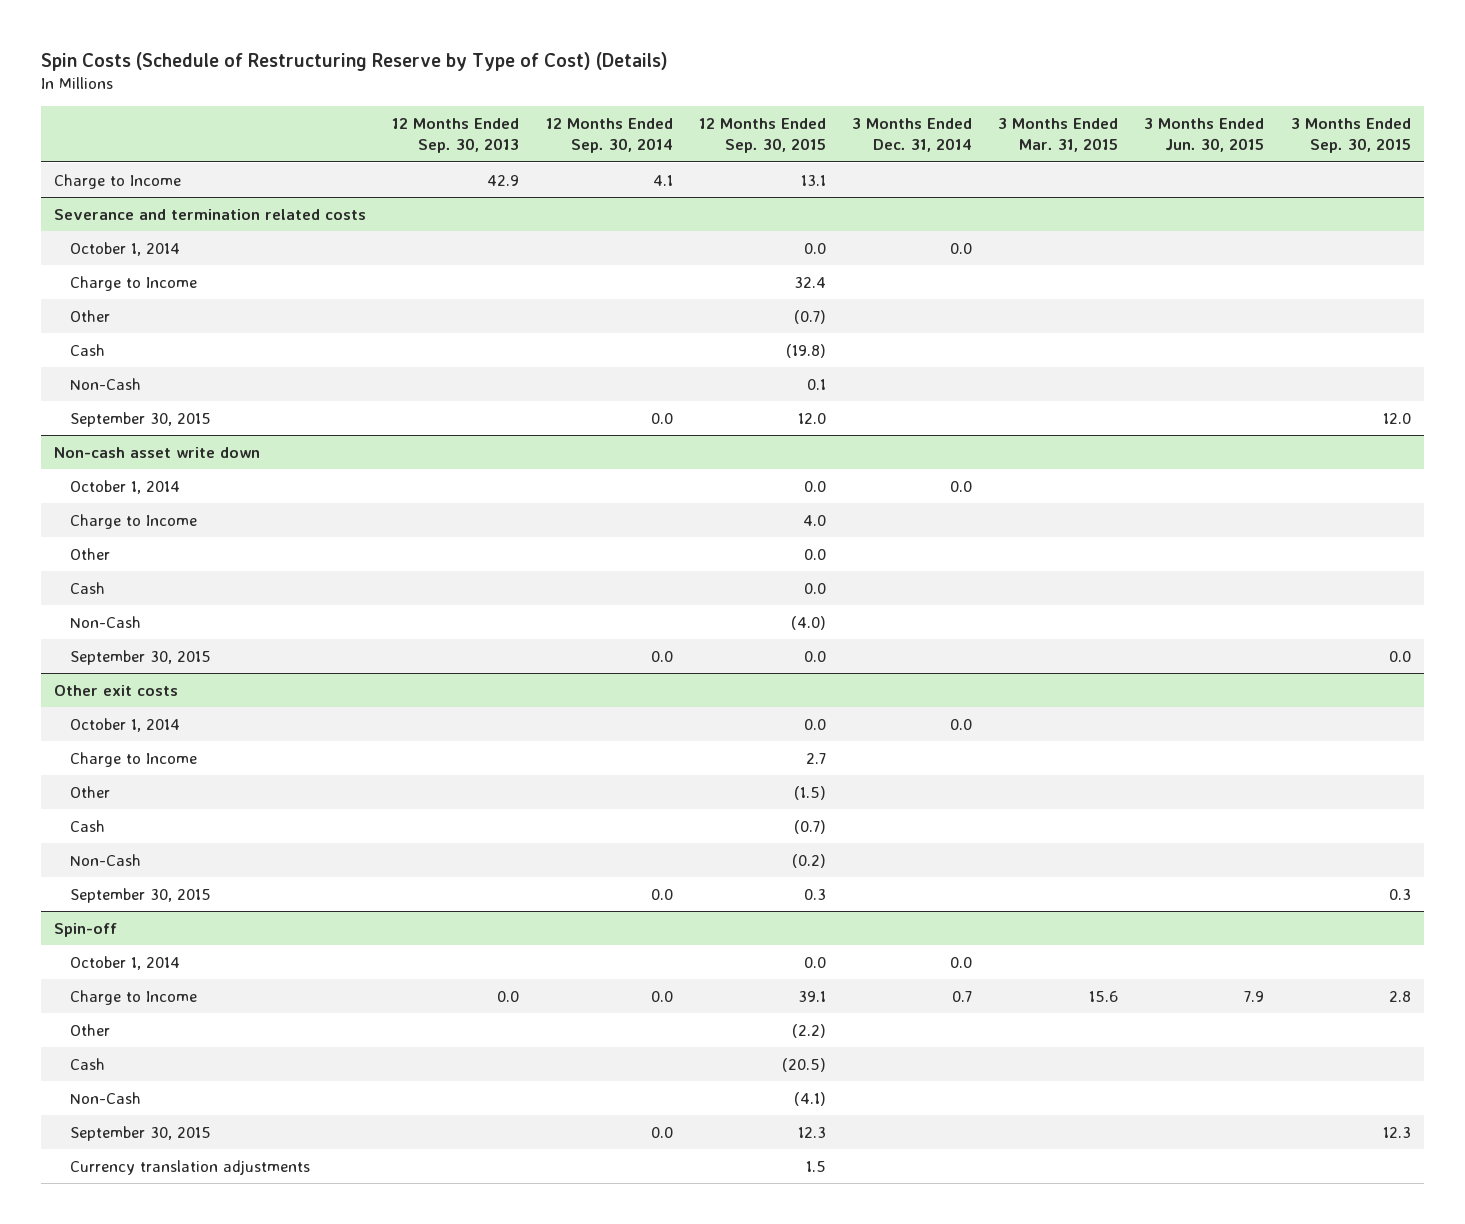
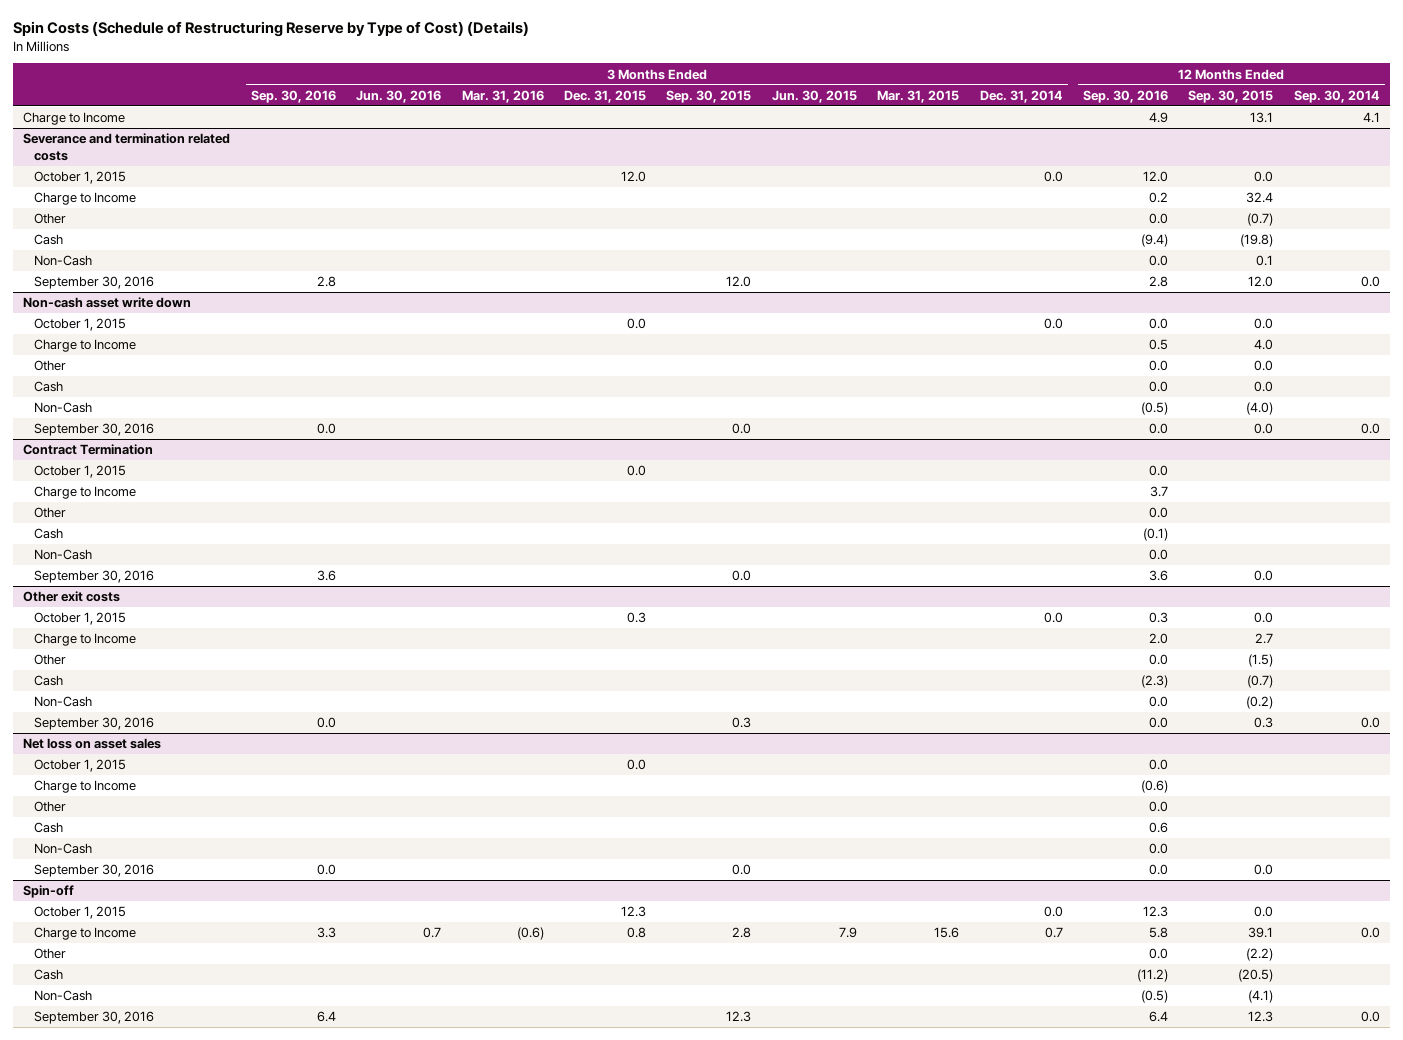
[392,117,520,154] 12 Months Ended Sep. 30, 2013 -> none
none -> [250,89,336,103] Sep. 30, 2016
none -> [356,89,442,103] Jun. 30, 2016
none -> [461,89,544,103] Mar. 31, 2016
none -> [563,89,646,103] Dec. 31, 2015
none -> [1082,89,1168,103] Sep. 30, 2016
[69,241,180,256] October 1, 2014 -> [33,171,126,185] October 1, 2015
[69,411,211,427] September 30, 2015 -> [33,276,154,290] September 30, 2016
[69,479,180,494] October 1, 2014 -> [33,318,126,332] October 1, 2015
[69,649,211,665] September 30, 2015 -> [33,423,154,437] September 30, 2016
none -> [23,444,154,456] Contract Termination
none -> [33,465,126,479] October 1, 2015
none -> [33,486,136,500] Charge to Income
none -> [33,507,66,519] Other
none -> [33,528,63,540] Cash
none -> [33,549,92,561] Non-Cash
none -> [33,570,154,584] September 30, 2016
[69,717,180,732] October 1, 2014 -> [33,612,126,626] October 1, 2015
[69,887,211,903] September 30, 2015 -> [33,717,154,731] September 30, 2016
none -> [23,738,162,750] Net loss on asset sales
none -> [33,759,126,773] October 1, 2015
none -> [33,780,136,794] Charge to Income
none -> [33,801,66,813] Other
none -> [33,822,63,834] Cash
none -> [33,843,92,855] Non-Cash
none -> [33,864,154,878] September 30, 2016
[69,955,180,970] October 1, 2014 -> [33,906,126,920] October 1, 2015
[69,1159,310,1175] Currency translation adjustments -> none
[69,1125,211,1141] September 30, 2015 -> [33,1011,154,1025] September 30, 2016

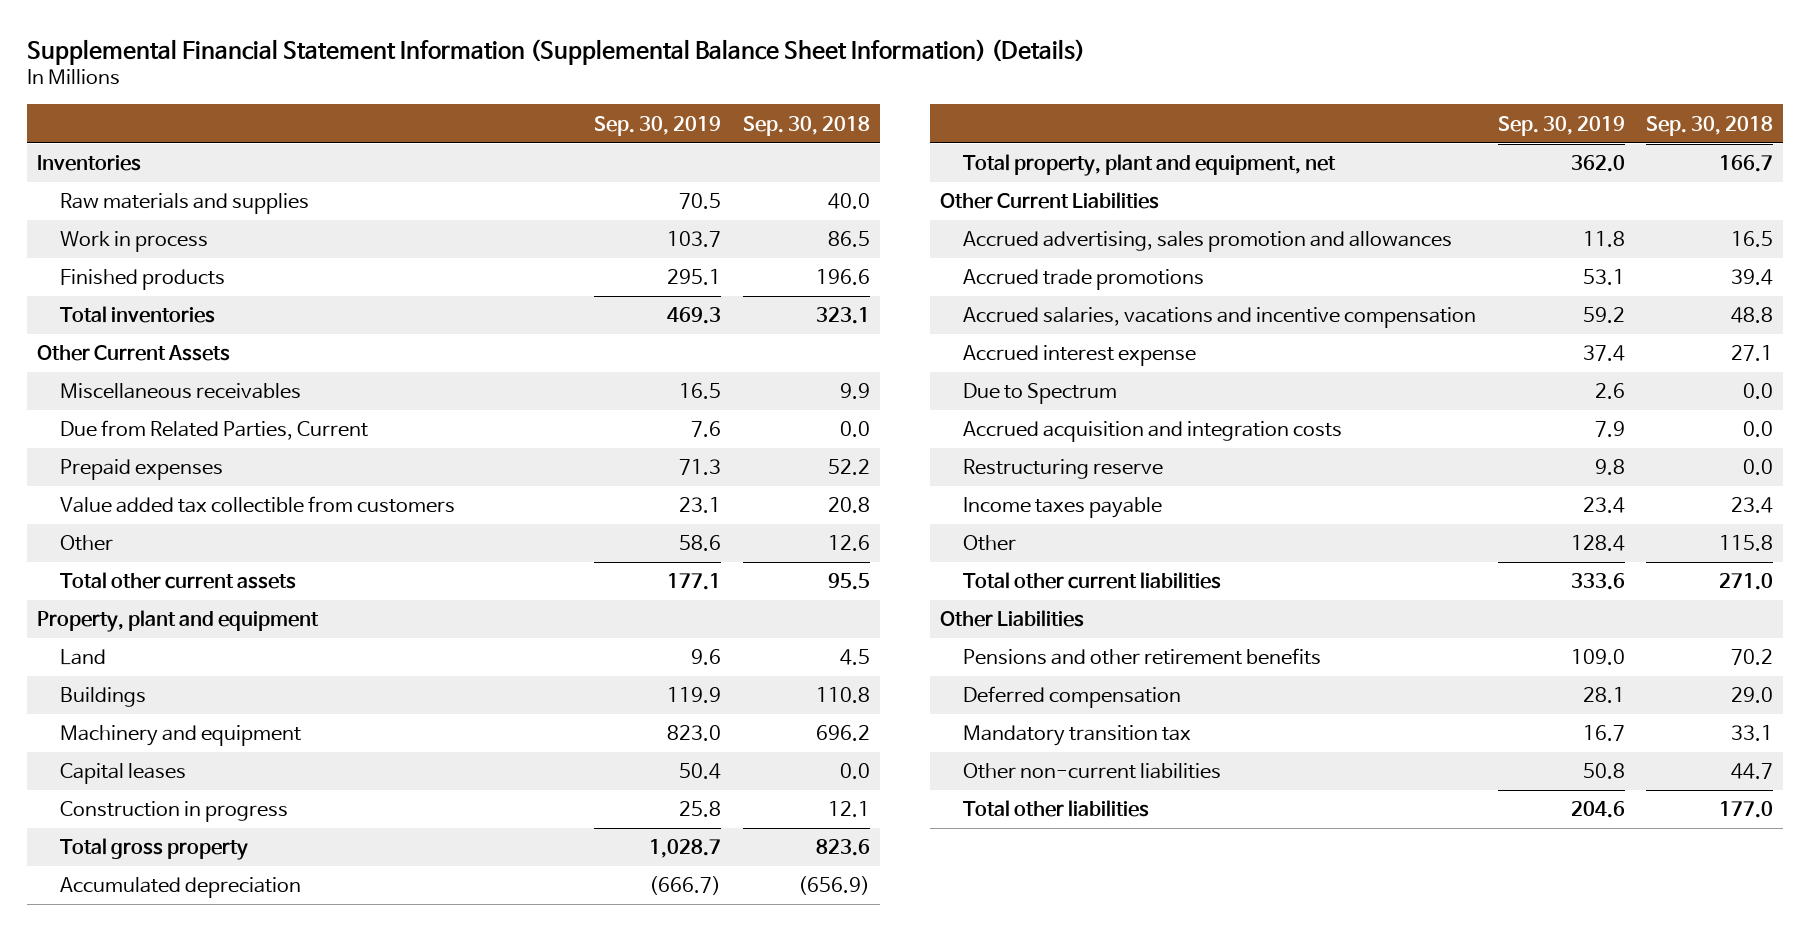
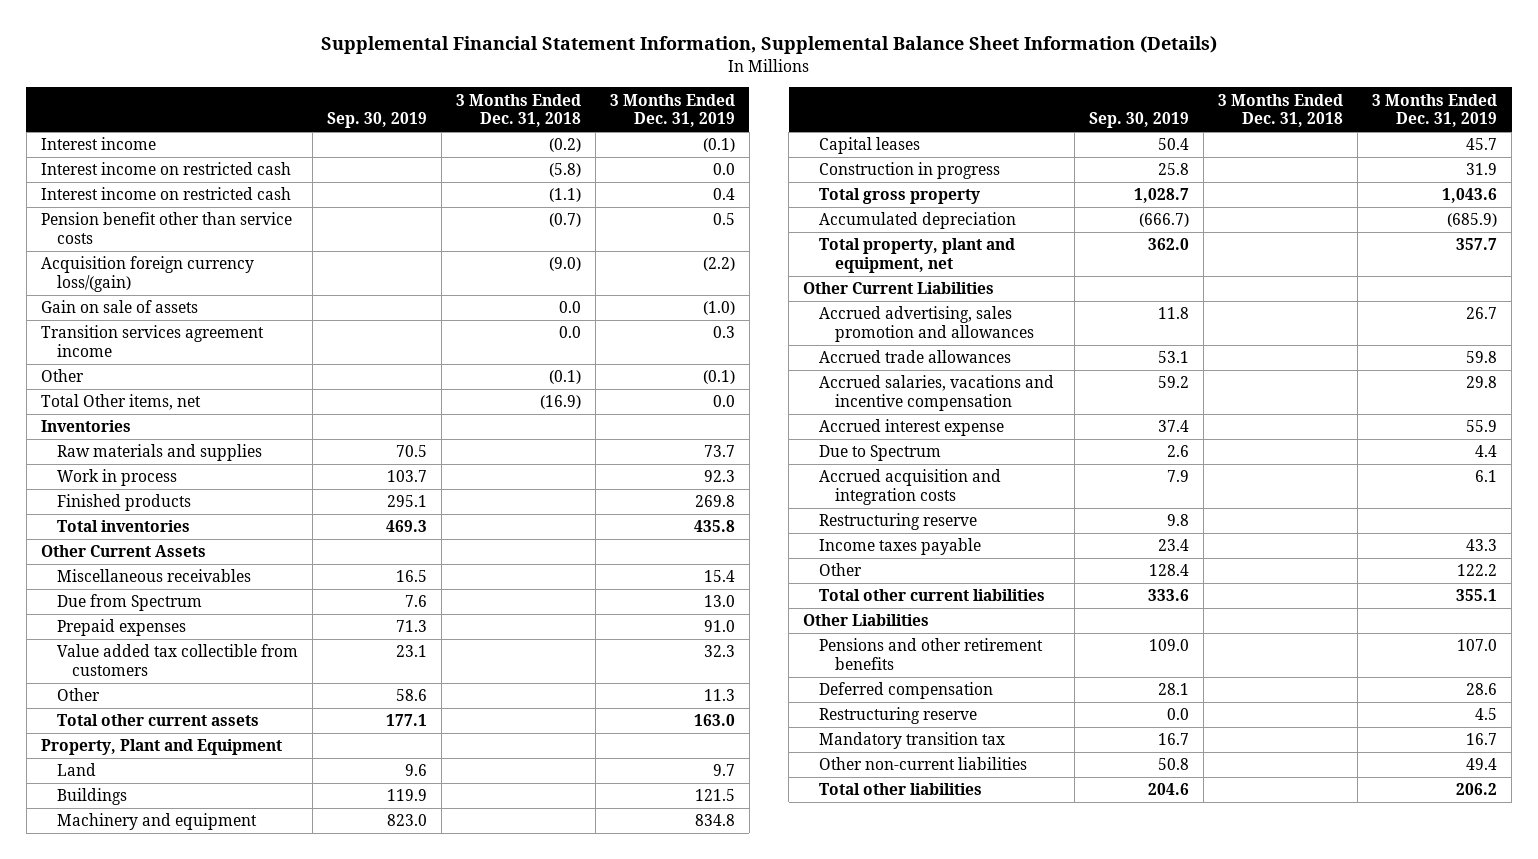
[26,38,1085,65] Supplemental Financial Statement Information (Supplemental Balance Sheet Information) (Details) -> [320,36,1217,55] Supplemental Financial Statement Information, Supplemental Balance Sheet Information (Details)
[742,115,870,136] Sep. 30, 2018 -> none
none -> [455,93,581,127] 3 Months Ended Dec. 31, 2018
none -> [609,93,735,127] 3 Months Ended Dec. 31, 2019
none -> [40,137,156,151] Interest income
none -> [40,162,291,176] Interest income on restricted cash
none -> [40,187,291,201] Interest income on restricted cash
none -> [40,212,292,244] Pension benefit other than service costs
none -> [40,256,254,292] Acquisition foreign currency loss/(gain)
none -> [40,300,198,314] Gain on sale of assets
none -> [40,325,264,357] Transition services agreement income
none -> [40,369,84,383] Other
none -> [40,394,201,411] Total Other items, net
[60,420,369,441] Due from Related Parties, Current -> [56,594,202,612] Due from Spectrum
[37,610,320,633] Property, plant and equipment -> [40,739,282,756] Property, Plant and Equipment
[963,269,1205,291] Accrued trade promotions -> [818,350,1011,364] Accrued trade allowances
none -> [818,707,977,725] Restructuring reserve

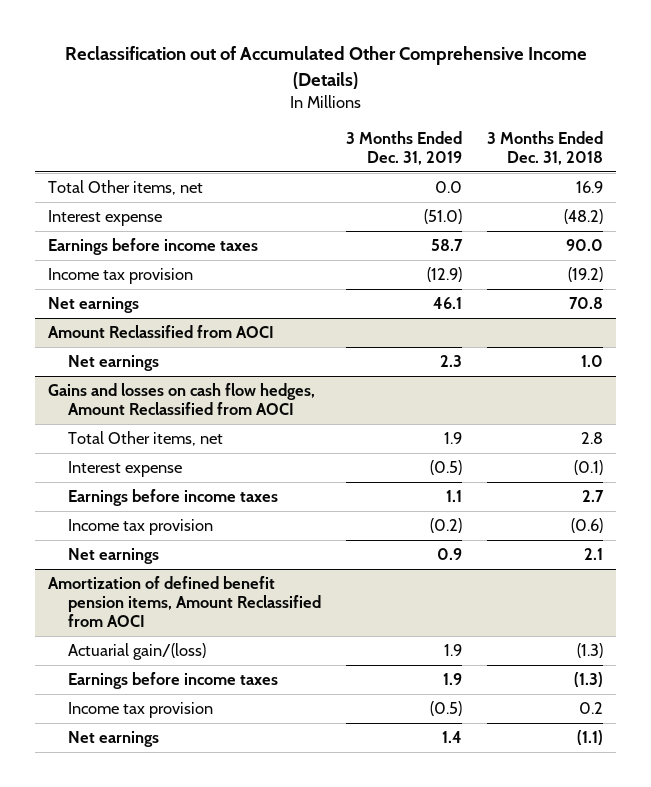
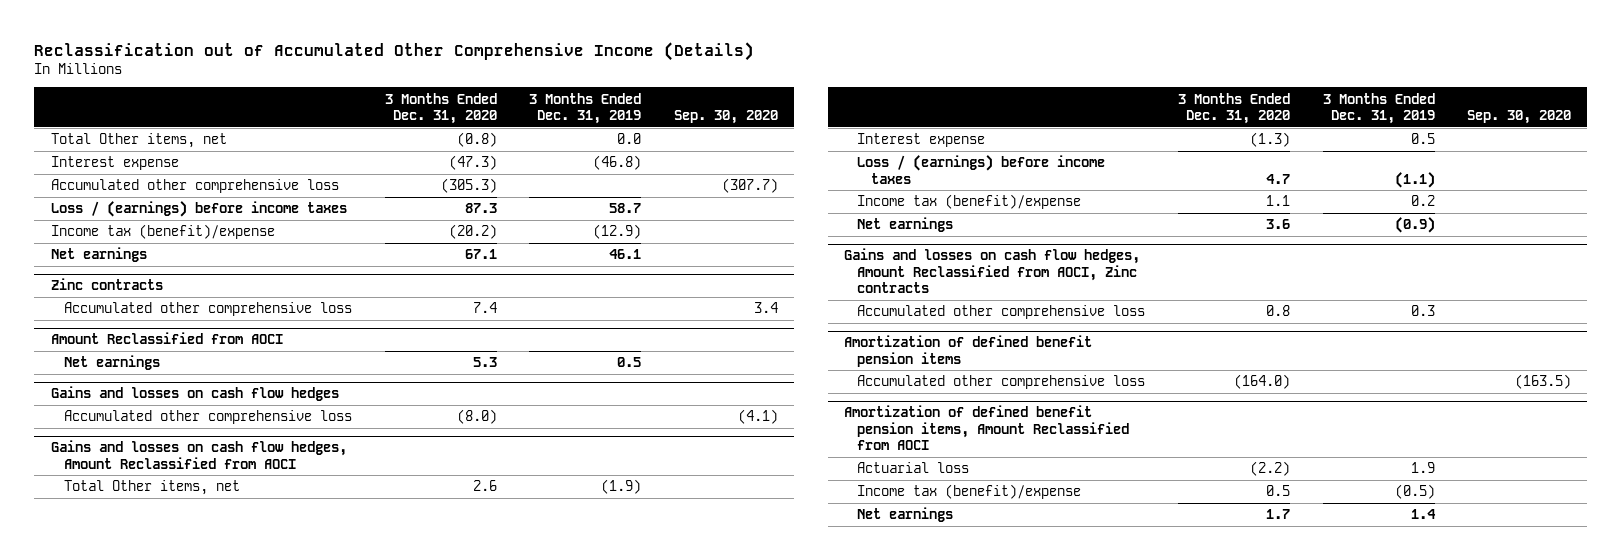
[487,130,604,165] 3 Months Ended Dec. 31, 2018 -> none
none -> [384,92,497,124] 3 Months Ended Dec. 31, 2020
none -> [673,109,778,124] Sep. 30, 2020
[423,209,462,225] (51.0) -> [593,155,642,171] (46.8)
none -> [50,179,339,194] Accumulated other comprehensive loss
[47,238,258,256] Earnings before income taxes -> [50,201,347,218] Loss / (earnings) before income taxes
[47,268,193,285] Income tax provision -> [50,224,275,240] Income tax (benefit)/expense
none -> [50,278,163,291] Zinc contracts
none -> [64,302,353,317] Accumulated other comprehensive loss
[439,355,462,368] 2.3 -> [617,357,642,368] 0.5
none -> [50,386,339,402] Gains and losses on cash flow hedges
none -> [64,410,353,425] Accumulated other comprehensive loss
[443,432,462,445] 1.9 -> [601,479,642,495] (1.9)
[429,460,462,476] (0.5) -> [1410,133,1435,145] 0.5
[67,489,278,507] Earnings before income taxes -> [857,155,1106,184] Loss / (earnings) before income taxes
[445,490,462,503] 1.1 -> [1394,171,1435,188] (1.1)
[67,519,213,536] Income tax provision -> [857,194,1082,210] Income tax (benefit)/expense
[429,518,462,534] (0.2) -> [1410,195,1435,207] 0.2
[436,548,462,561] 0.9 -> [1394,217,1435,234] (0.9)
none -> [844,248,1141,293] Gains and losses on cash flow hedges, Amount Reclassified from AOCI, Zinc contracts
none -> [857,305,1146,320] Accumulated other comprehensive loss
none -> [844,335,1093,367] Amortization of defined benefit pension items
none -> [857,375,1146,390] Accumulated other comprehensive loss
[67,672,278,690] Earnings before income taxes -> none
[67,643,206,661] Actuarial gain/(loss) -> [857,462,970,474] Actuarial loss
[67,702,213,719] Income tax provision -> [857,484,1082,500] Income tax (benefit)/expense

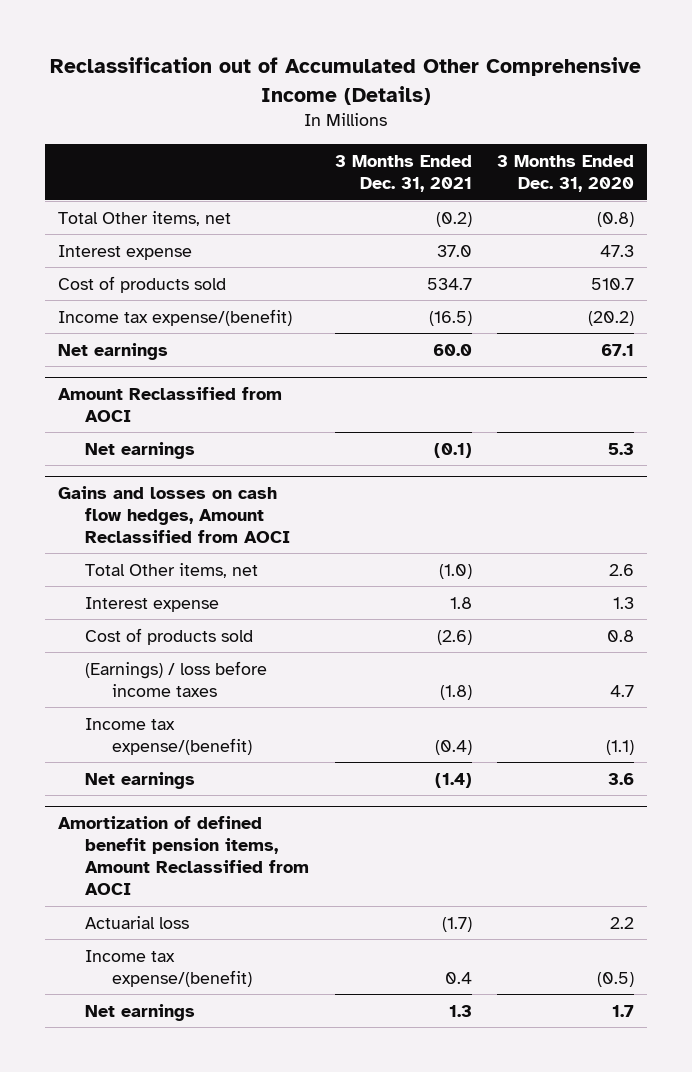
[529,92,642,124] 3 Months Ended Dec. 31, 2019 -> none
[673,109,778,124] Sep. 30, 2020 -> none
none -> [334,155,472,193] 3 Months Ended Dec. 31, 2021
[50,179,339,194] Accumulated other comprehensive loss -> none
[50,201,347,218] Loss / (earnings) before income taxes -> none
[448,155,497,171] (47.3) -> [600,244,635,257] 47.3
none -> [57,275,226,293] Cost of products sold
[50,224,275,240] Income tax (benefit)/expense -> [57,308,292,326] Income tax expense/(benefit)
[50,278,163,291] Zinc contracts -> none
[64,302,353,317] Accumulated other comprehensive loss -> none
[50,386,339,402] Gains and losses on cash flow hedges -> none
[64,410,353,425] Accumulated other comprehensive loss -> none
[1249,132,1290,148] (1.3) -> [613,596,635,609] 1.3
none -> [85,627,254,645] Cost of products sold
[857,155,1106,184] Loss / (earnings) before income taxes -> [85,660,268,697] (Earnings) / loss before income taxes
[857,194,1082,210] Income tax (benefit)/expense -> [85,717,253,755] Income tax expense/(benefit)
[1265,195,1290,207] 1.1 -> [606,739,635,755] (1.1)
[844,248,1141,293] Gains and losses on cash flow hedges, Amount Reclassified from AOCI, Zinc contracts -> none
[857,305,1146,320] Accumulated other comprehensive loss -> none
[844,335,1093,367] Amortization of defined benefit pension items -> none
[857,375,1146,390] Accumulated other comprehensive loss -> none
[1249,461,1290,477] (2.2) -> [610,916,635,929] 2.2
[857,484,1082,500] Income tax (benefit)/expense -> [85,949,253,987] Income tax expense/(benefit)
[1265,485,1290,497] 0.5 -> [597,971,635,987] (0.5)

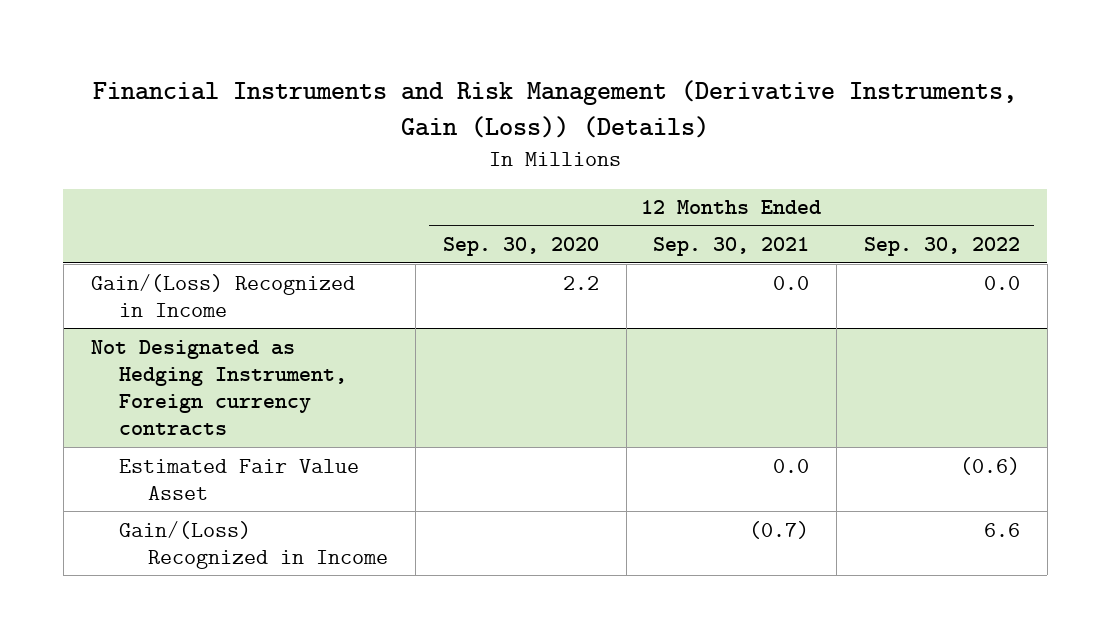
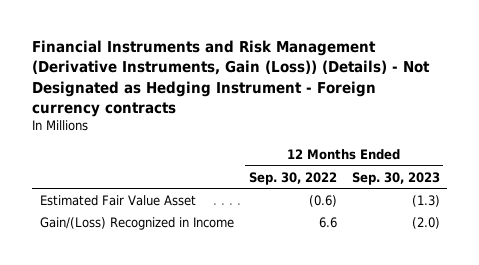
[93,80,1018,138] Financial Instruments and Risk Management (Derivative Instruments, Gain (Loss)) (Details) -> [32,40,431,117] Financial Instruments and Risk Management (Derivative Instruments, Gain (Loss)) (Details) - Not Designated as Hedging Instrument - Foreign currency contracts
[442,237,599,257] Sep. 30, 2020 -> none
[653,237,810,257] Sep. 30, 2021 -> none
none -> [351,171,440,185] Sep. 30, 2023
[90,273,355,317] Gain/(Loss) Recognized in Income -> none
[90,339,348,437] Not Designated as Hedging Instrument, Foreign currency contracts -> none

